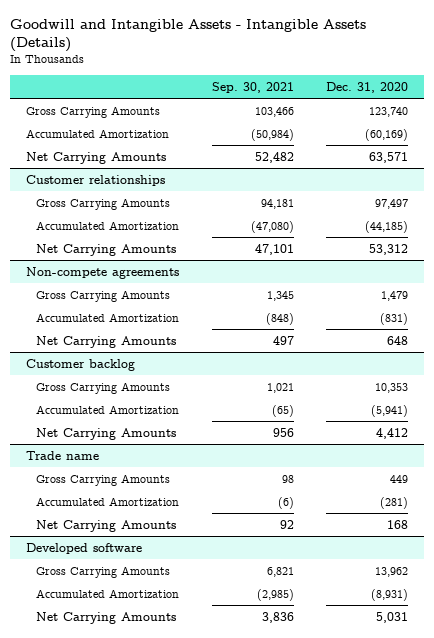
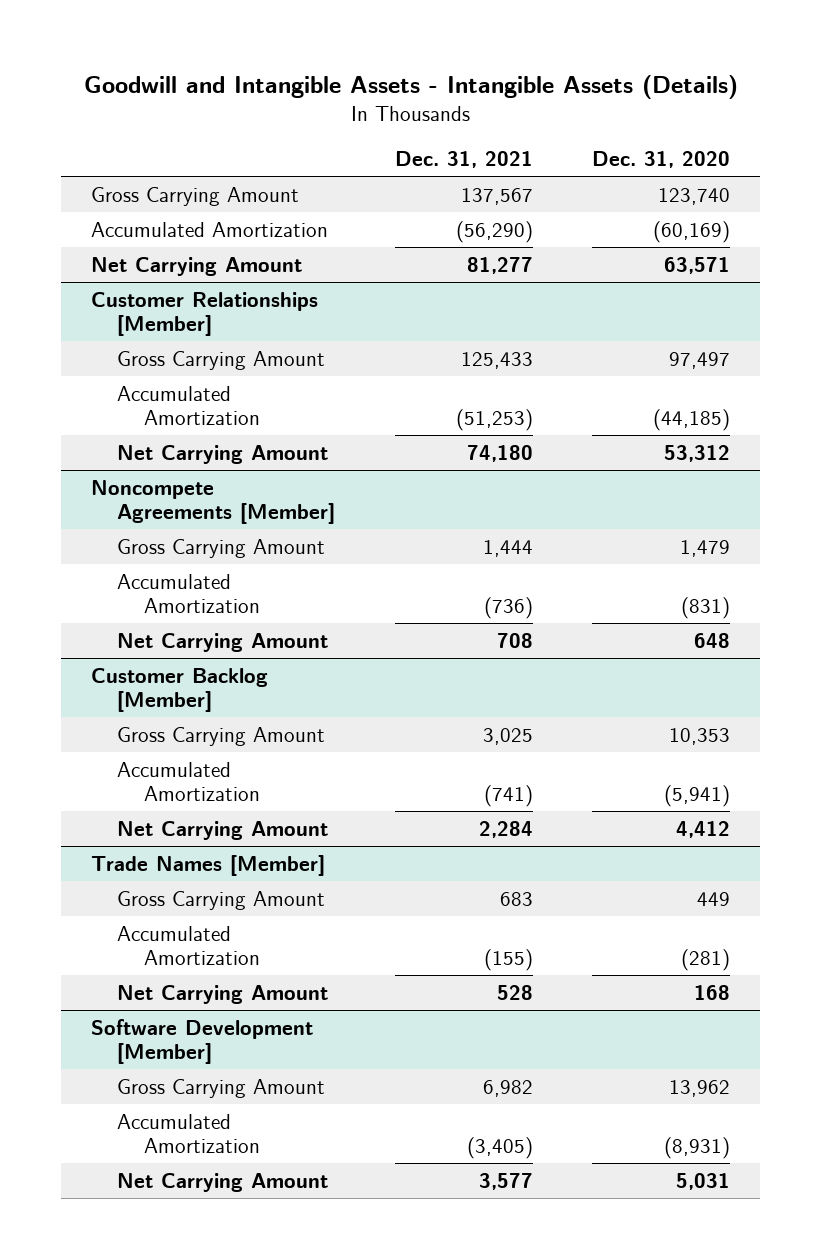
[211,81,294,93] Sep. 30, 2021 -> none
none -> [394,151,533,169] Dec. 31, 2021
[26,105,161,118] Gross Carrying Amounts -> [90,186,299,206] Gross Carrying Amount
[26,151,167,164] Net Carrying Amounts -> [90,256,302,276] Net Carrying Amount
[26,174,166,186] Customer relationships -> [90,291,318,336] Customer Relationships [Member]
[36,197,171,210] Gross Carrying Amounts -> [117,350,326,370] Gross Carrying Amount
[36,243,177,256] Net Carrying Amounts -> [117,444,329,464] Net Carrying Amount
[26,266,180,279] Non-compete agreements -> [90,479,336,524] Noncompete Agreements [Member]
[36,289,171,302] Gross Carrying Amounts -> [117,538,326,558] Gross Carrying Amount
[36,335,177,348] Net Carrying Amounts -> [117,632,329,652] Net Carrying Amount
[26,358,136,371] Customer backlog -> [90,667,268,712] Customer Backlog [Member]
[36,381,171,394] Gross Carrying Amounts -> [117,726,326,746] Gross Carrying Amount
[36,427,177,440] Net Carrying Amounts -> [117,820,329,840] Net Carrying Amount
[26,450,100,460] Trade name -> [90,854,325,876] Trade Names [Member]
[36,473,171,486] Gross Carrying Amounts -> [117,890,326,910] Gross Carrying Amount
[36,519,177,532] Net Carrying Amounts -> [117,984,329,1004] Net Carrying Amount
[26,542,143,554] Developed software -> [90,1018,313,1064] Software Development [Member]
[36,565,171,578] Gross Carrying Amounts -> [117,1078,326,1098] Gross Carrying Amount
[36,611,177,624] Net Carrying Amounts -> [117,1172,329,1192] Net Carrying Amount

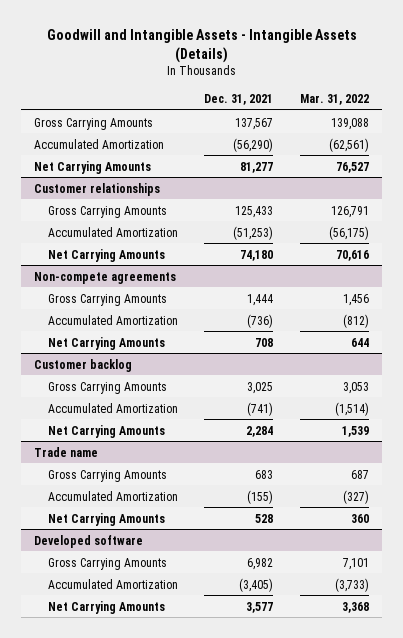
[592,151,731,169] Dec. 31, 2020 -> none
none -> [300,94,370,106] Mar. 31, 2022
[90,186,299,206] Gross Carrying Amount -> [34,117,154,130] Gross Carrying Amounts
[90,256,302,276] Net Carrying Amount -> [34,160,152,174] Net Carrying Amounts
[90,291,318,336] Customer Relationships [Member] -> [34,182,161,196] Customer relationships
[117,350,326,370] Gross Carrying Amount -> [47,205,167,218] Gross Carrying Amounts
[117,444,329,464] Net Carrying Amount -> [47,248,165,262] Net Carrying Amounts
[90,479,336,524] Noncompete Agreements [Member] -> [34,271,177,284] Non-compete agreements
[117,538,326,558] Gross Carrying Amount -> [47,293,167,306] Gross Carrying Amounts
[117,632,329,652] Net Carrying Amount -> [47,336,165,350] Net Carrying Amounts
[90,667,268,712] Customer Backlog [Member] -> [34,358,133,372] Customer backlog
[117,726,326,746] Gross Carrying Amount -> [47,381,167,394] Gross Carrying Amounts
[117,820,329,840] Net Carrying Amount -> [47,424,165,438] Net Carrying Amounts
[90,854,325,876] Trade Names [Member] -> [34,446,99,457] Trade name
[117,890,326,910] Gross Carrying Amount -> [47,469,167,482] Gross Carrying Amounts
[117,984,329,1004] Net Carrying Amount -> [47,512,165,526] Net Carrying Amounts
[90,1018,313,1064] Software Development [Member] -> [34,534,144,548] Developed software
[117,1078,326,1098] Gross Carrying Amount -> [47,557,167,570] Gross Carrying Amounts
[117,1172,329,1192] Net Carrying Amount -> [47,600,165,614] Net Carrying Amounts

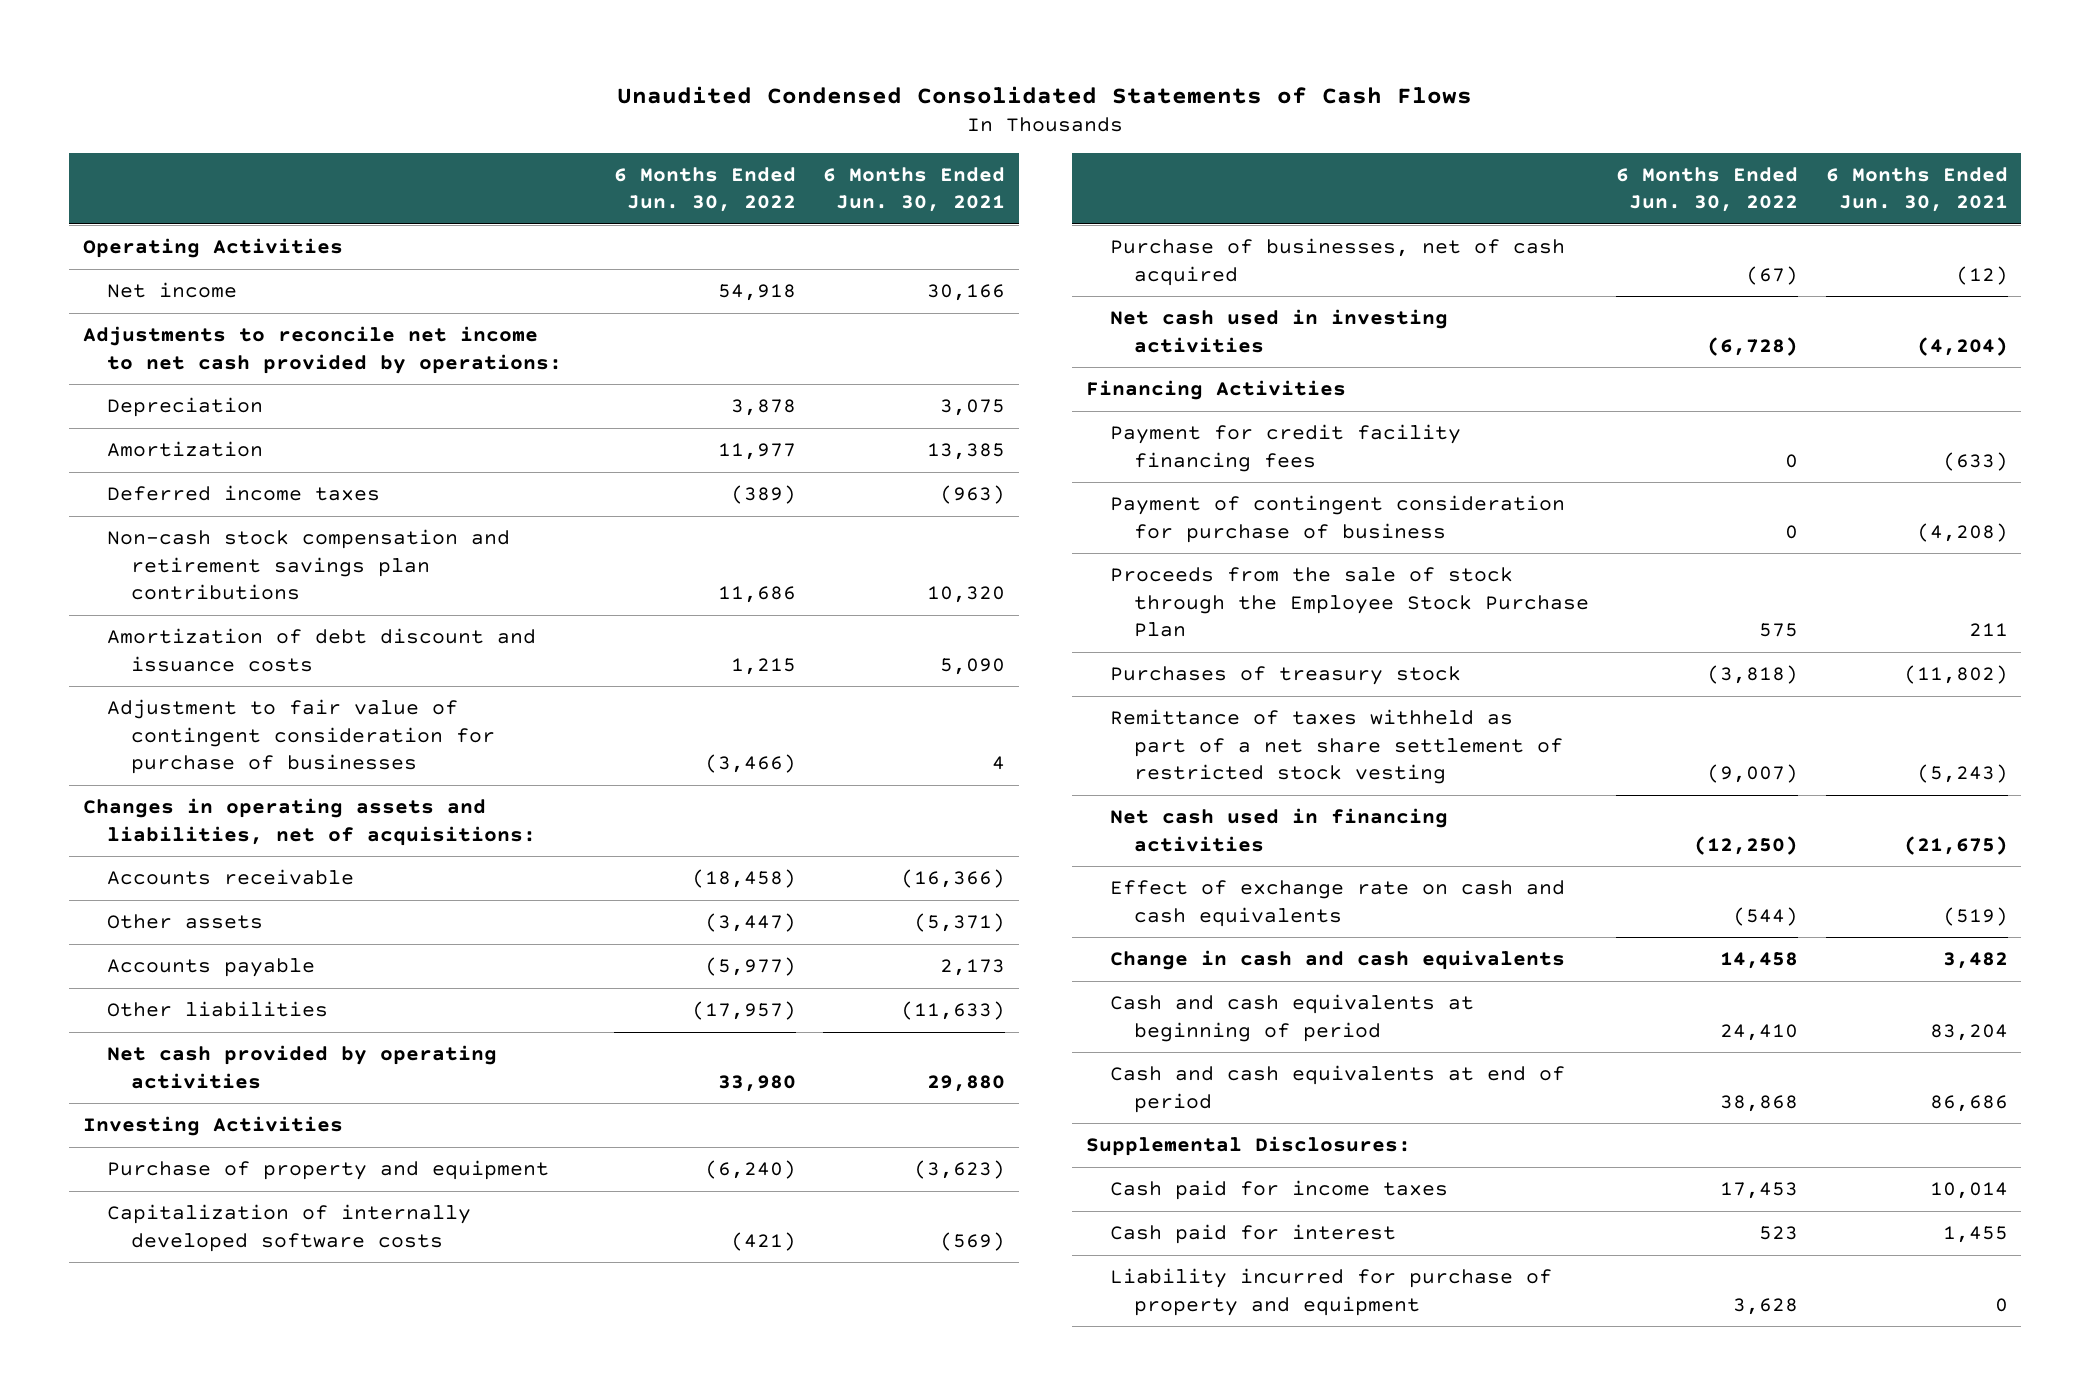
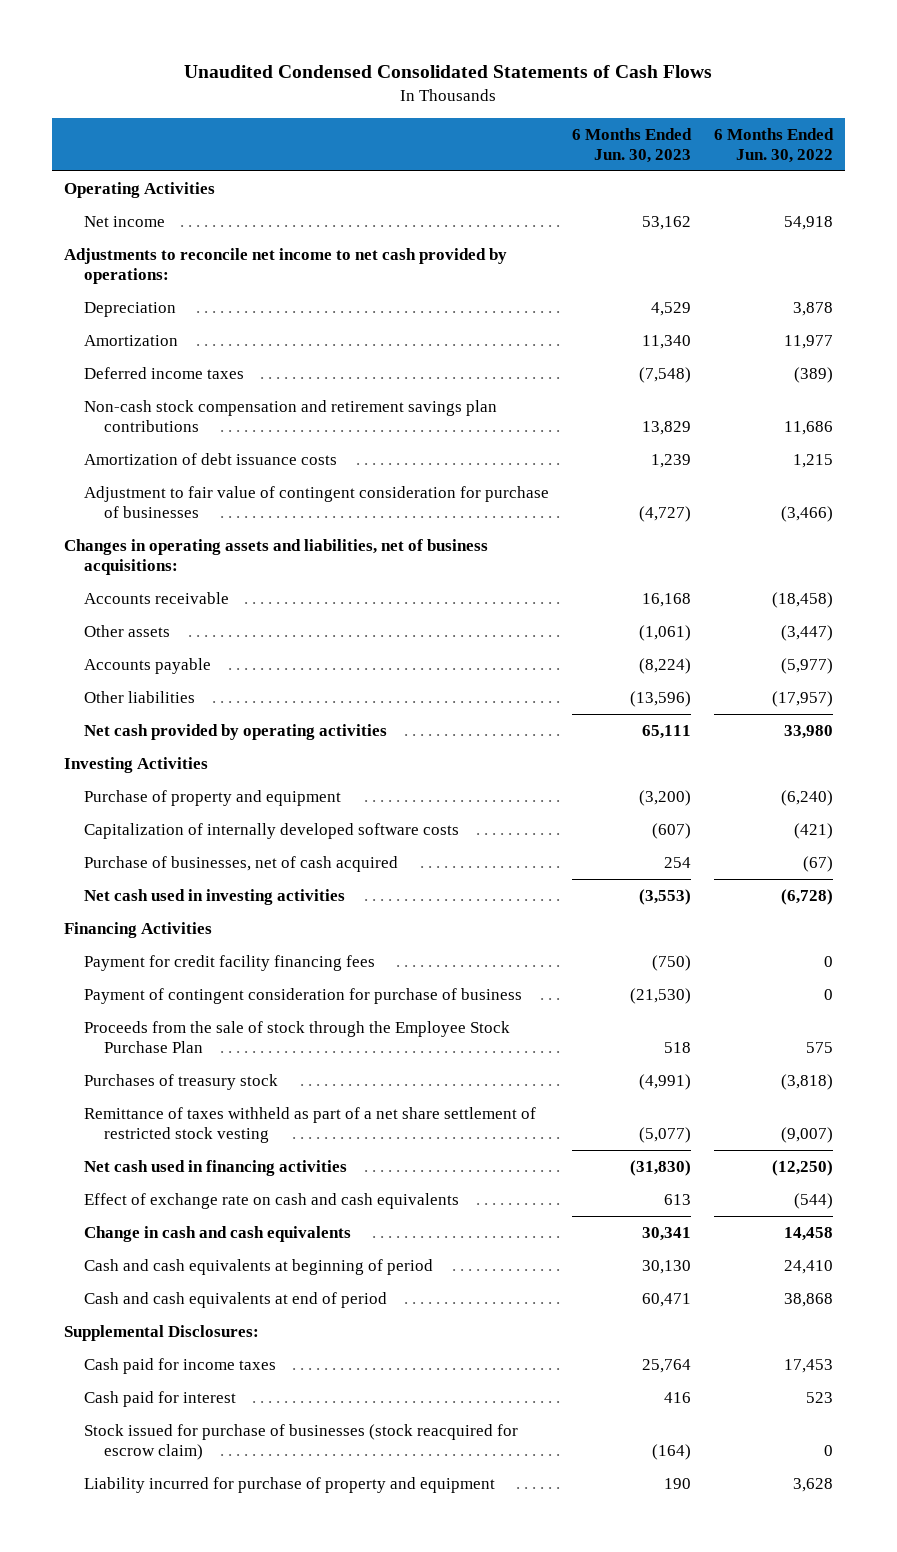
[823,166,1006,213] 6 Months Ended Jun. 30, 2021 -> none
none -> [571,128,692,163] 6 Months Ended Jun. 30, 2023
[107,628,537,672] Amortization of debt discount and issuance costs -> [83,453,337,466] Amortization of debt issuance costs
[83,798,537,846] Changes in operating assets and liabilities, net of acquisitions: -> [63,539,488,575] Changes in operating assets and liabilities, net of business acquisitions:
none -> [83,1424,518,1460] Stock issued for purchase of businesses (stock reacquired for escrow claim)

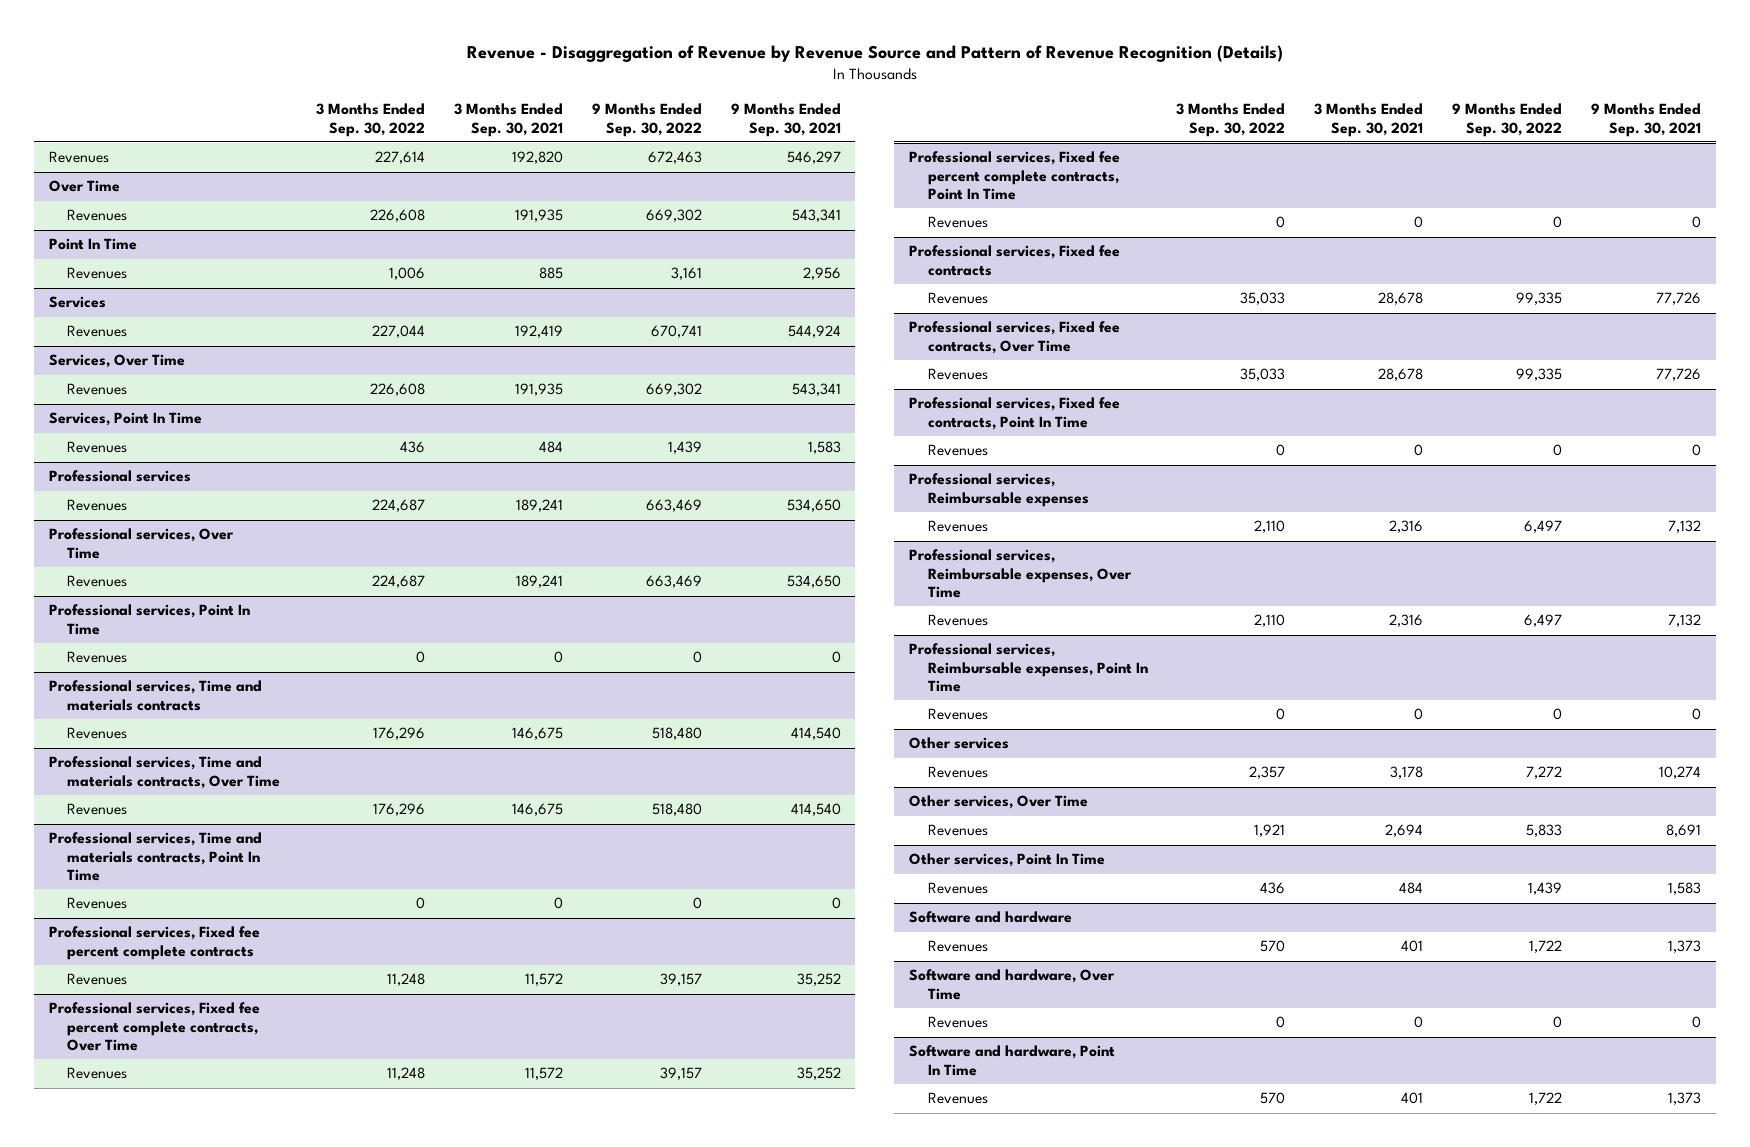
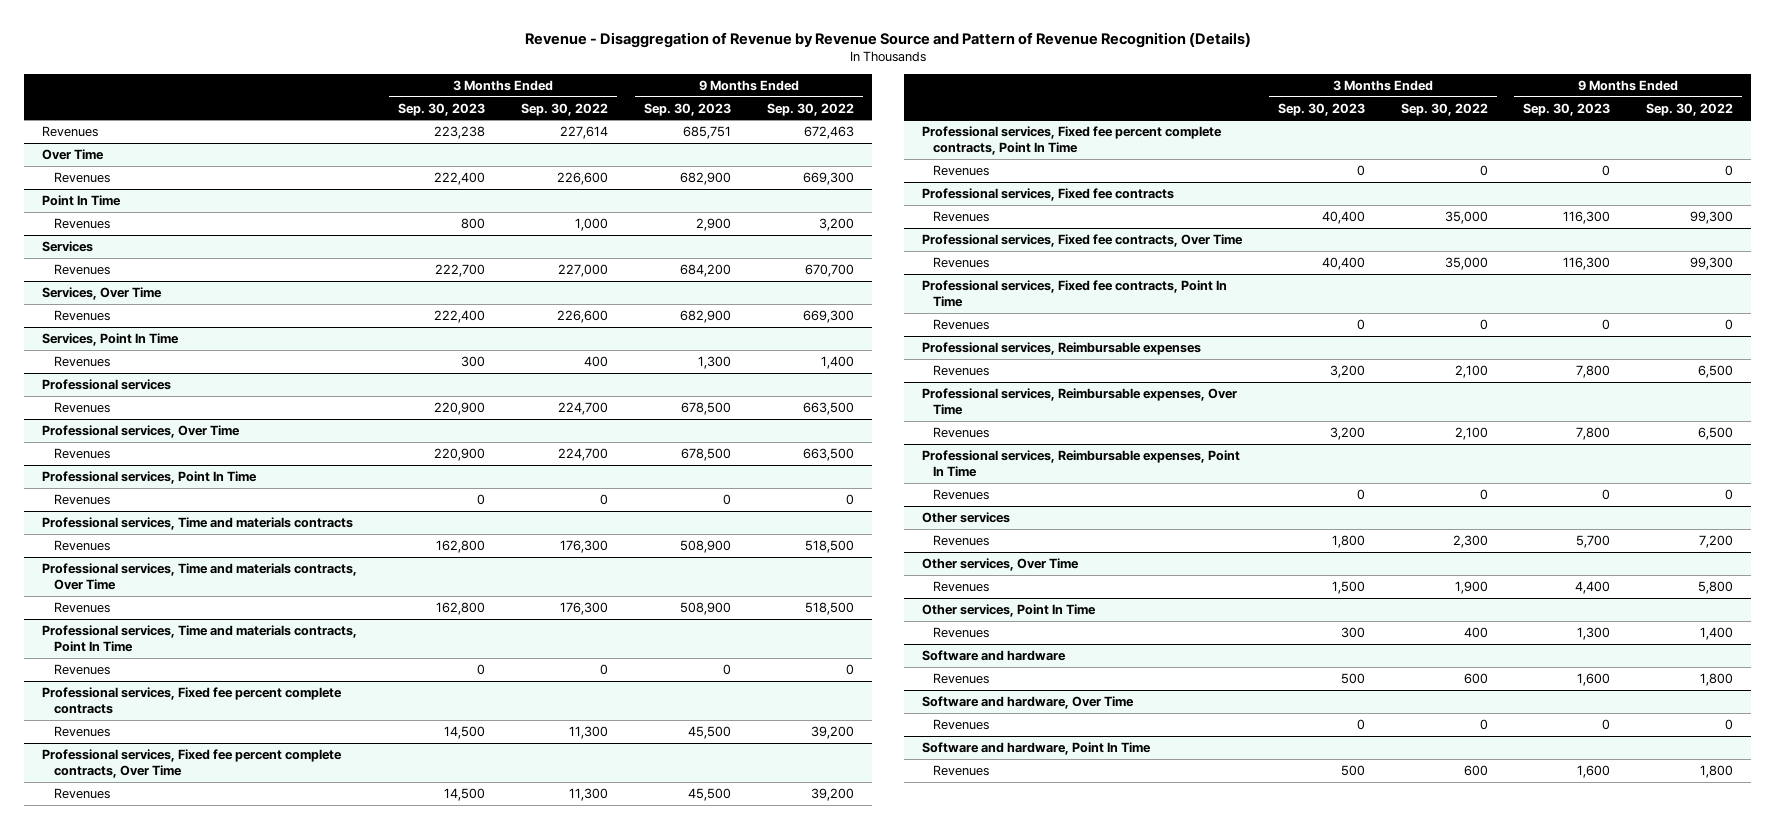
[454,103,564,137] 3 Months Ended Sep. 30, 2021 -> none
[730,103,841,137] 9 Months Ended Sep. 30, 2021 -> none
none -> [397,102,485,116] Sep. 30, 2023
none -> [643,102,731,116] Sep. 30, 2023
[370,209,426,223] 226,608 -> [556,171,608,185] 226,600
[646,209,703,223] 669,302 -> [802,171,854,185] 669,300
[389,267,426,281] 1,006 -> [574,217,608,231] 1,000
[671,267,703,281] 3,161 -> [818,217,854,231] 3,200
[372,325,426,339] 227,044 -> [557,263,608,277] 227,000
[651,325,703,339] 670,741 -> [804,263,854,277] 670,700
[370,383,426,397] 226,608 -> [556,309,608,323] 226,600
[646,383,703,397] 669,302 -> [802,309,854,323] 669,300
[400,441,426,454] 436 -> [583,355,608,367] 400
[668,441,703,455] 1,439 -> [820,355,854,369] 1,400
[372,499,426,513] 224,687 -> [557,401,608,415] 224,700
[646,499,703,513] 663,469 -> [802,401,854,415] 663,500
[372,575,426,589] 224,687 -> [557,447,608,461] 224,700
[646,575,703,589] 663,469 -> [802,447,854,461] 663,500
[373,727,426,741] 176,296 -> [559,539,608,553] 176,300
[652,727,703,741] 518,480 -> [804,539,854,553] 518,500
[373,803,426,817] 176,296 -> [559,601,608,615] 176,300
[652,803,703,817] 518,480 -> [804,601,854,615] 518,500
[387,973,426,987] 11,248 -> [568,725,608,739] 11,300
[660,973,703,987] 39,157 -> [810,725,854,739] 39,200
[387,1067,426,1081] 11,248 -> [568,787,608,801] 11,300
[660,1067,703,1081] 39,157 -> [810,787,854,801] 39,200
[1240,292,1286,306] 35,033 -> [1444,210,1488,224] 35,000
[1516,292,1563,306] 99,335 -> [1690,210,1734,224] 99,300
[1240,368,1286,382] 35,033 -> [1444,256,1488,270] 35,000
[1516,368,1563,382] 99,335 -> [1690,256,1734,270] 99,300
[1254,520,1286,534] 2,110 -> [1454,364,1488,378] 2,100
[1524,520,1563,534] 6,497 -> [1698,364,1734,378] 6,500
[1254,614,1286,628] 2,110 -> [1454,426,1488,440] 2,100
[1524,614,1563,628] 6,497 -> [1698,426,1734,440] 6,500
[1249,766,1286,780] 2,357 -> [1452,534,1488,548] 2,300
[1526,766,1563,780] 7,272 -> [1699,534,1734,548] 7,200
[1254,824,1286,838] 1,921 -> [1454,580,1488,594] 1,900
[1526,824,1563,838] 5,833 -> [1698,580,1734,594] 5,800
[1260,882,1286,895] 436 -> [1463,626,1488,638] 400
[1528,882,1563,896] 1,439 -> [1700,626,1734,640] 1,400
[1260,940,1286,953] 570 -> [1463,672,1488,684] 600
[1529,940,1563,954] 1,722 -> [1700,672,1734,686] 1,800
[1260,1092,1286,1105] 570 -> [1463,764,1488,776] 600
[1529,1092,1563,1106] 1,722 -> [1700,764,1734,778] 1,800

